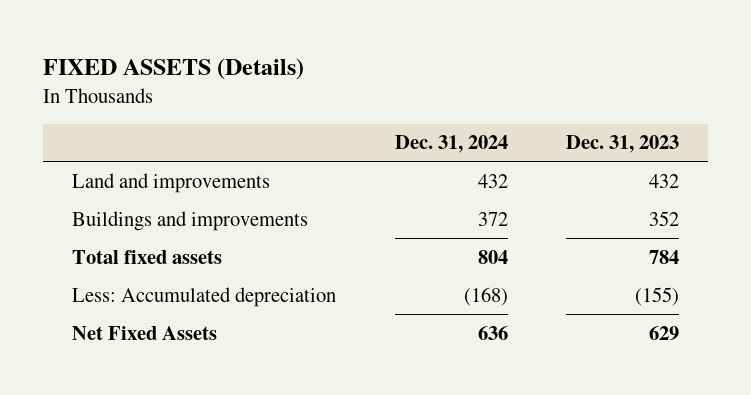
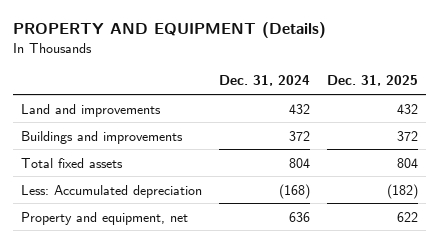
[42,57,304,80] FIXED ASSETS (Details) -> [13,22,327,39] PROPERTY AND EQUIPMENT (Details)
[565,135,679,154] Dec. 31, 2023 -> none
none -> [326,75,418,87] Dec. 31, 2025
[72,325,218,340] Net Fixed Assets -> [21,211,189,225] Property and equipment, net

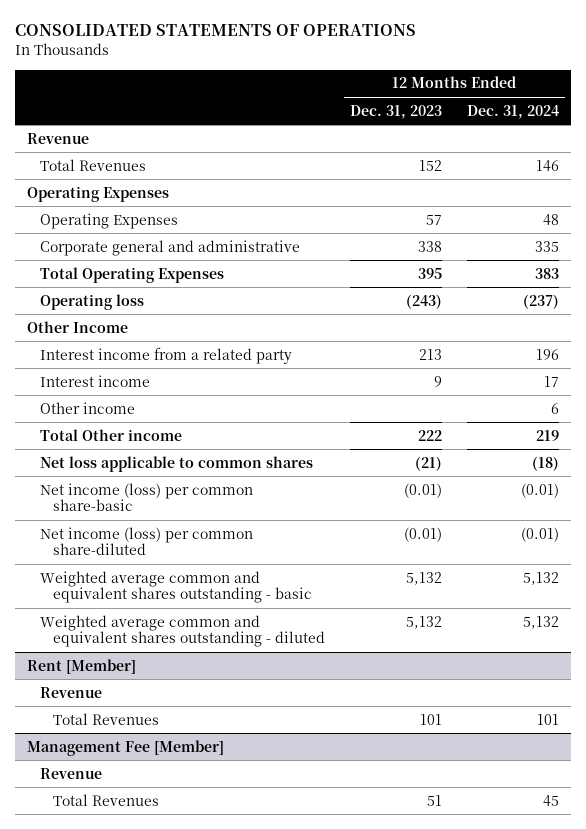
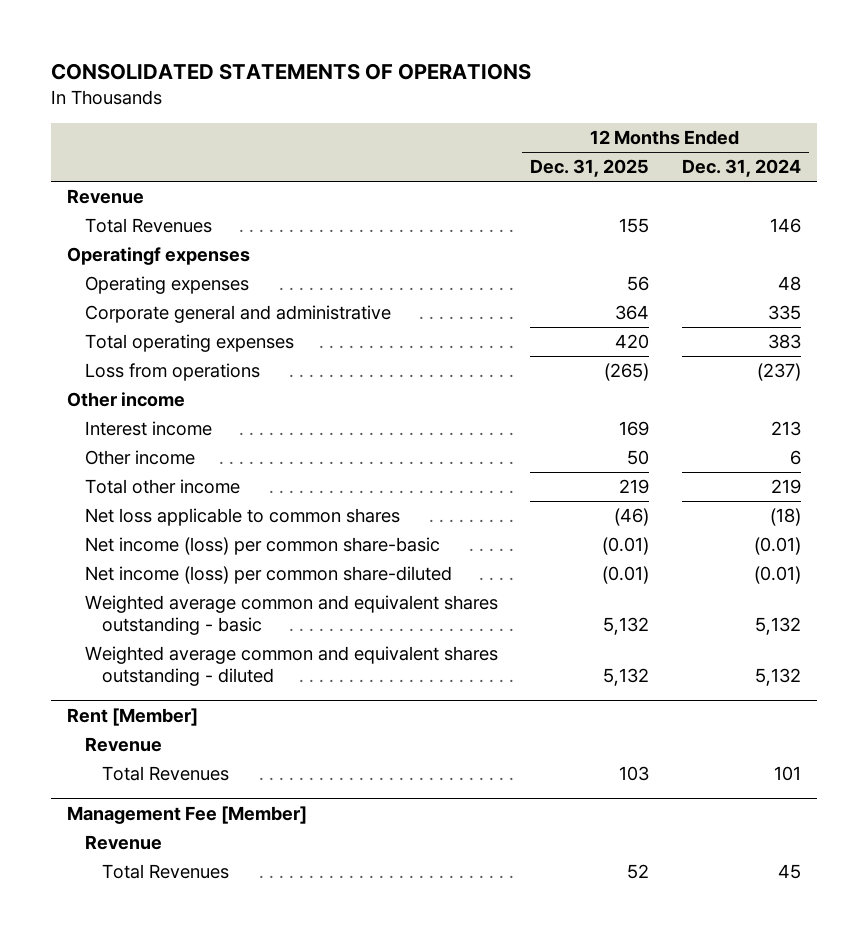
[349,104,442,119] Dec. 31, 2023 -> none
none -> [530,159,650,178] Dec. 31, 2025
[26,185,169,202] Operating Expenses -> [67,247,251,266] Operatingf expenses
[40,212,179,229] Operating Expenses -> [84,276,249,295] Operating expenses
[40,346,293,364] Interest income from a related party -> none
[40,266,225,283] Total Operating Expenses -> [84,334,294,353] Total operating expenses
[40,293,145,310] Operating loss -> [84,363,260,382] Loss from operations
[26,320,128,333] Other Income -> [67,392,186,408] Other income
[543,375,559,387] 17 -> [770,421,801,437] 213
[40,428,183,441] Total Other income -> [84,479,240,495] Total other income

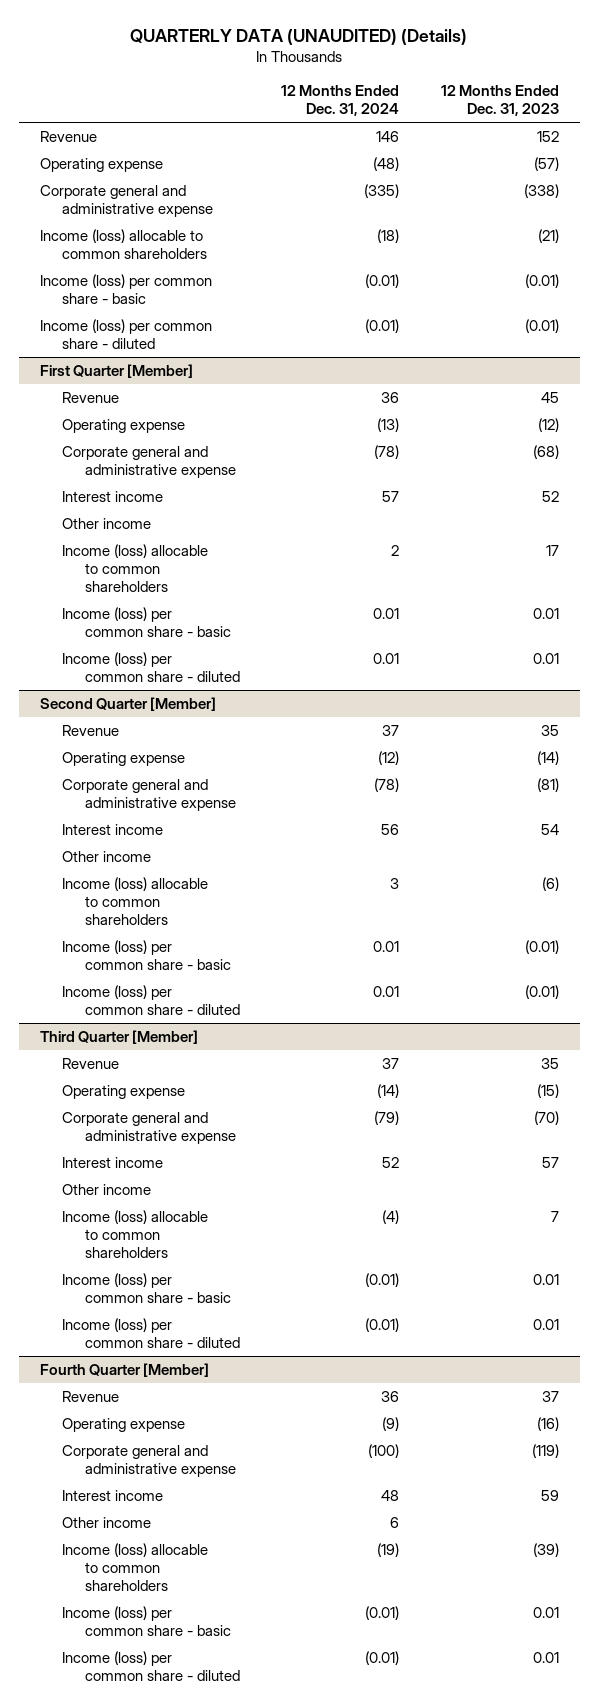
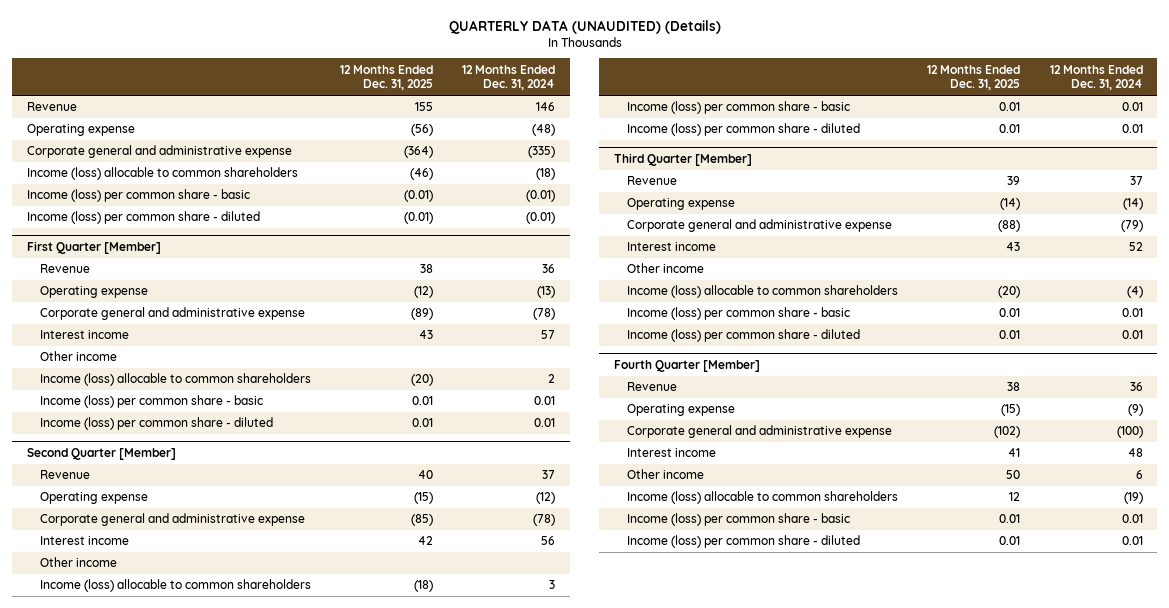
[441,85,560,117] 12 Months Ended Dec. 31, 2023 -> none
none -> [339,64,433,91] 12 Months Ended Dec. 31, 2025
[365,1273,400,1288] (0.01) -> [1121,308,1143,318] 0.01
[365,1318,400,1333] (0.01) -> [1121,330,1143,340] 0.01
[365,1606,400,1621] (0.01) -> [1121,514,1143,524] 0.01
[365,1651,400,1666] (0.01) -> [1121,536,1143,546] 0.01

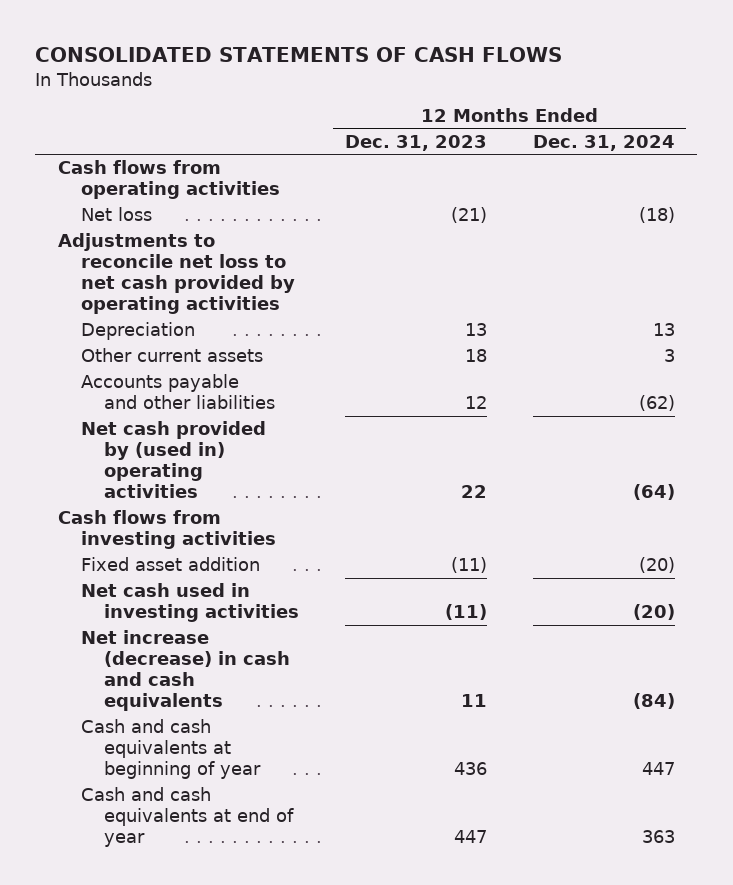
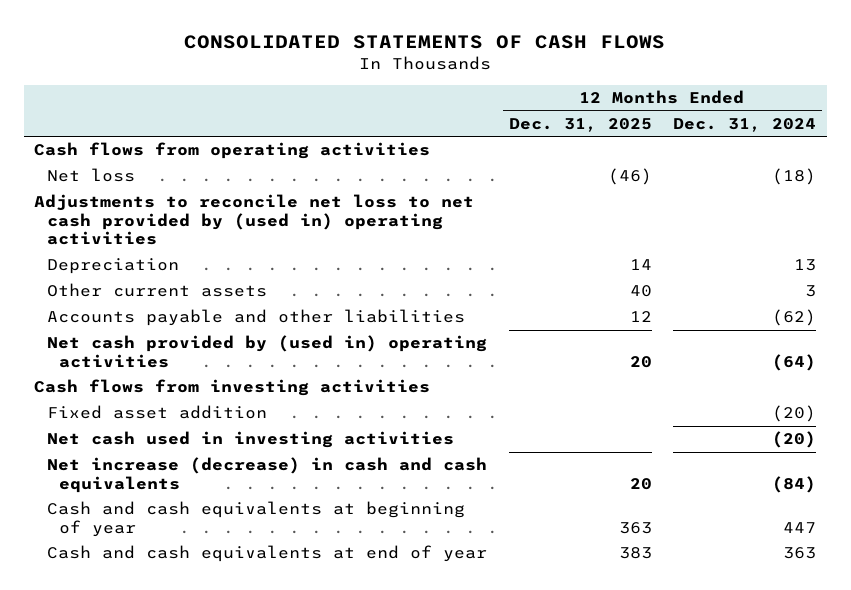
[344,134,487,151] Dec. 31, 2023 -> none
none -> [508,117,652,132] Dec. 31, 2025
[58,233,296,315] Adjustments to reconcile net loss to net cash provided by operating activities -> [34,194,475,246] Adjustments to reconcile net loss to net cash provided by (used in) operating activities

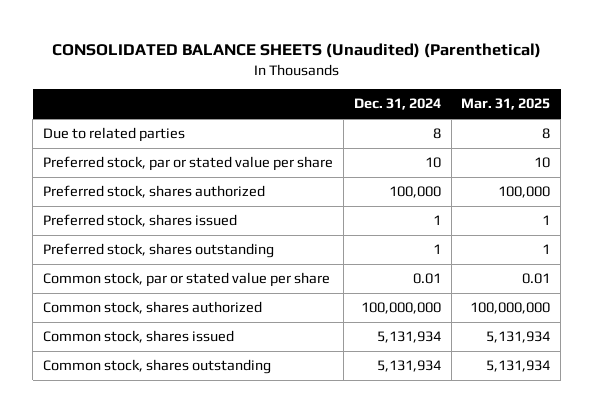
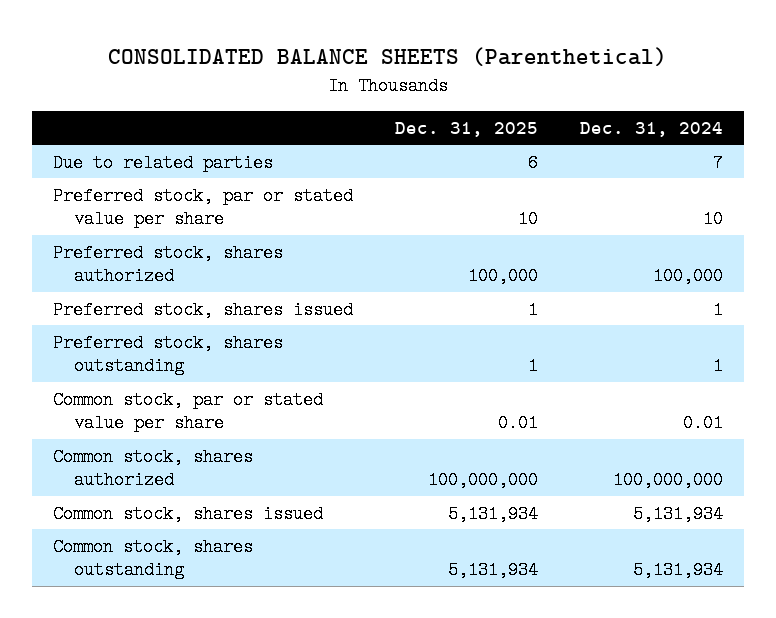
[51,43,541,59] CONSOLIDATED BALANCE SHEETS (Unaudited) (Parenthetical) -> [107,46,667,66] CONSOLIDATED BALANCE SHEETS (Parenthetical)
[461,98,551,111] Mar. 31, 2025 -> none
none -> [394,121,538,137] Dec. 31, 2025
[432,128,441,140] 8 -> [712,153,723,172] 7

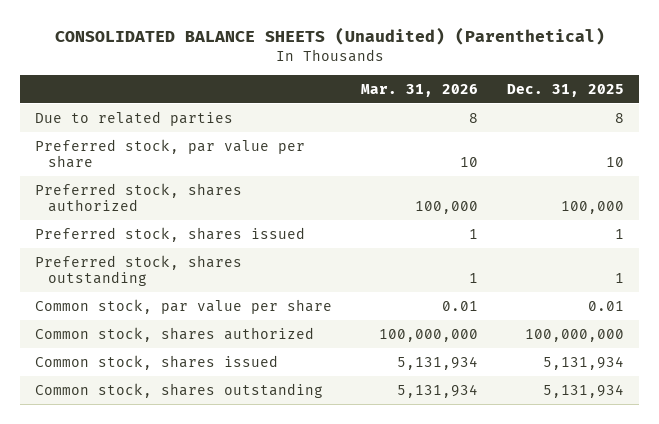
[107,46,667,66] CONSOLIDATED BALANCE SHEETS (Parenthetical) -> [54,27,605,46] CONSOLIDATED BALANCE SHEETS (Unaudited) (Parenthetical)
[579,121,723,137] Dec. 31, 2024 -> none
none -> [361,83,479,97] Mar. 31, 2026
[527,153,538,172] 6 -> [615,112,625,123] 8
[53,186,354,229] Preferred stock, par or stated value per share -> [34,138,305,169] Preferred stock, par value per share
[53,390,324,433] Common stock, par or stated value per share -> [34,298,332,314] Common stock, par value per share

